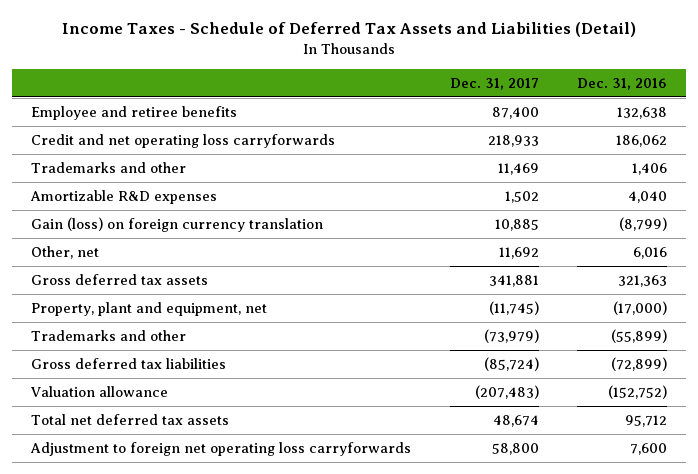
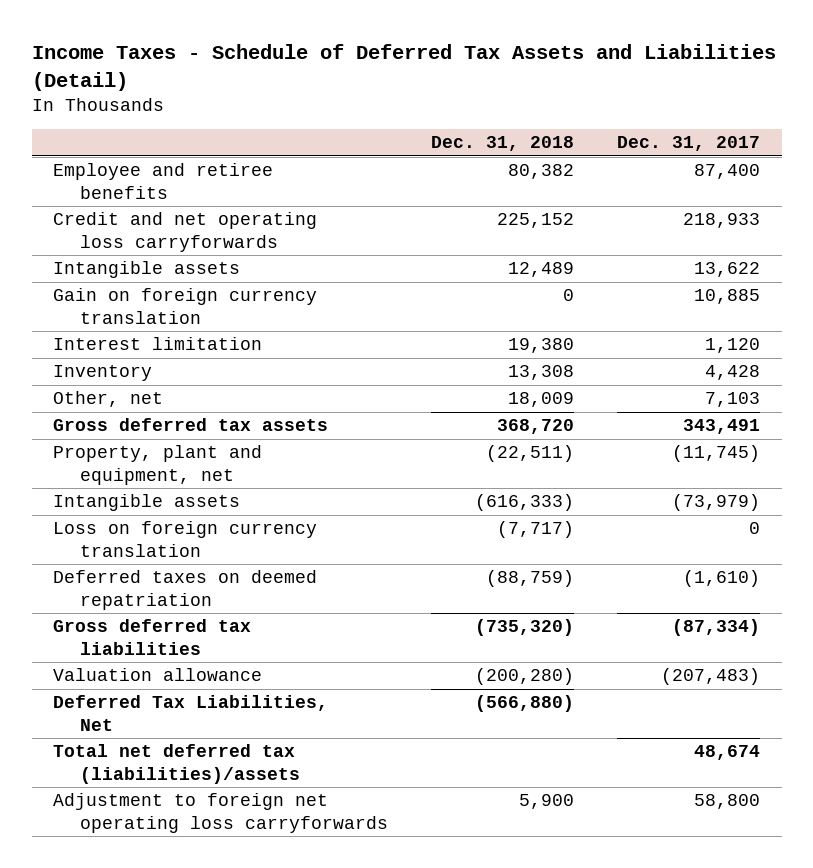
[577,77,668,90] Dec. 31, 2016 -> none
none -> [430,135,574,151] Dec. 31, 2018
[31,162,187,174] Trademarks and other -> none
[30,190,218,205] Amortizable R&D expenses -> none
none -> [53,261,241,279] Intangible assets
[31,217,324,233] Gain (loss) on foreign currency translation -> [53,288,318,324] Gain on foreign currency translation
none -> [53,337,263,351] Interest limitation
none -> [53,365,153,382] Inventory
[498,247,539,260] 11,692 -> [704,392,760,408] 7,103
[488,275,539,288] 341,881 -> [682,419,760,435] 343,491
[31,330,187,342] Trademarks and other -> [53,494,241,512] Intangible assets
none -> [53,521,318,557] Loss on foreign currency translation
none -> [53,570,318,610] Deferred taxes on deemed repatriation
[483,357,539,372] (85,724) -> [671,619,760,637] (87,334)
none -> [53,695,329,731] Deferred Tax Liabilities, Net
[31,414,230,426] Total net deferred tax assets -> [53,744,300,784] Total net deferred tax (liabilities)/assets

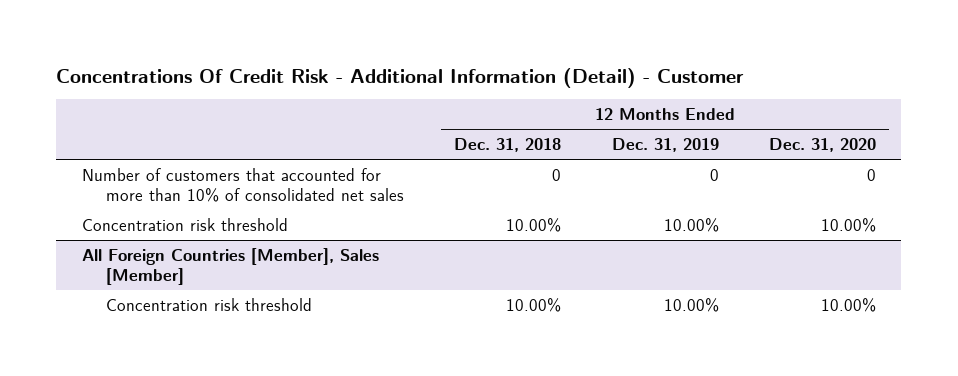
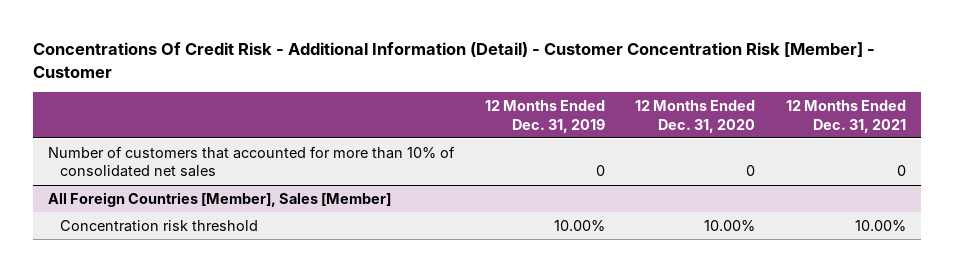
[56,67,745,88] Concentrations Of Credit Risk - Additional Information (Detail) - Customer -> [33,42,876,78] Concentrations Of Credit Risk - Additional Information (Detail) - Customer Concentration Risk [Member] - Customer
[454,138,562,153] Dec. 31, 2018 -> none
none -> [785,99,906,133] 12 Months Ended Dec. 31, 2021
[81,217,288,231] Concentration risk threshold -> none

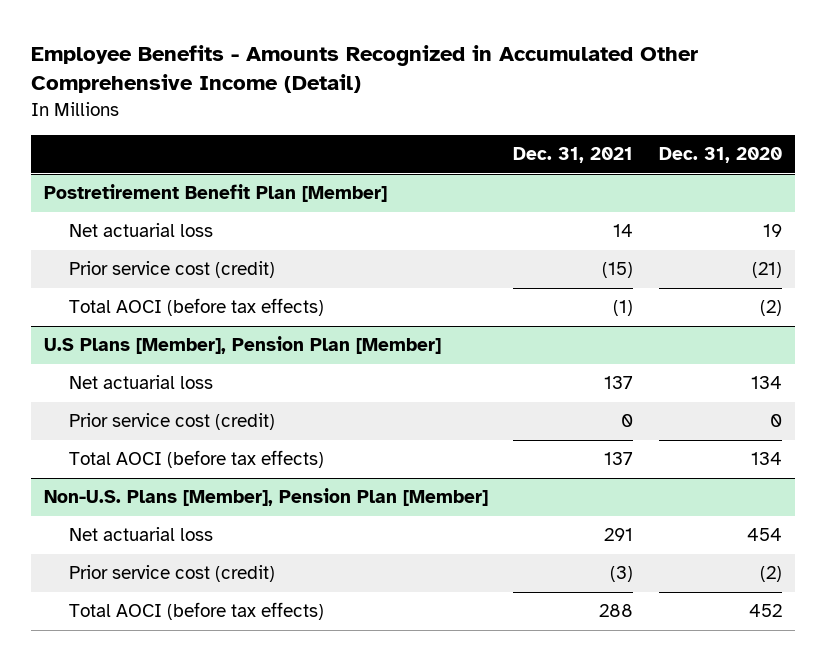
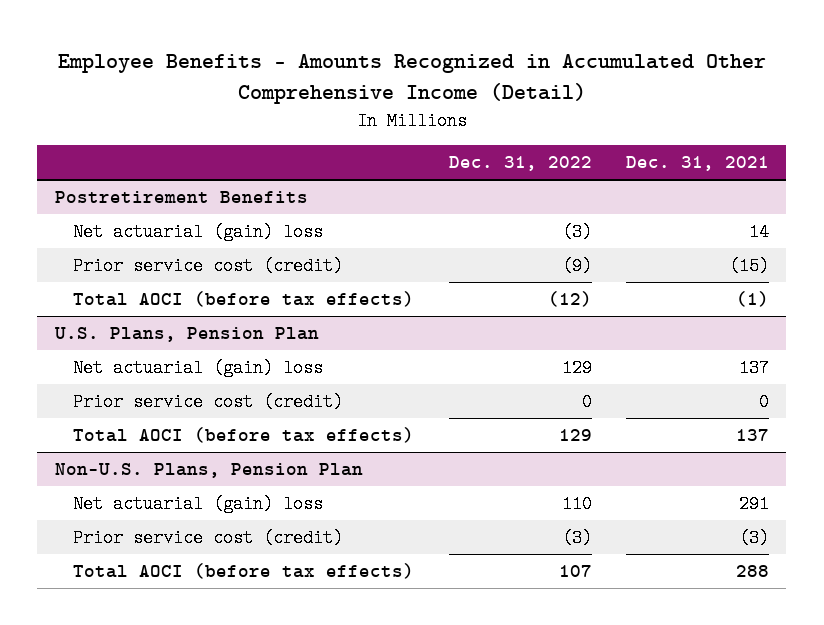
[659,147,783,164] Dec. 31, 2020 -> none
none -> [448,156,592,172] Dec. 31, 2022
[43,184,387,203] Postretirement Benefit Plan [Member] -> [54,190,308,203] Postretirement Benefits
[68,223,213,238] Net actuarial loss -> [73,222,324,241] Net actuarial (gain) loss
[43,336,441,355] U.S Plans [Member], Pension Plan [Member] -> [53,326,319,342] U.S. Plans, Pension Plan
[68,375,213,390] Net actuarial loss -> [73,358,324,377] Net actuarial (gain) loss
[43,488,488,507] Non-U.S. Plans [Member], Pension Plan [Member] -> [54,462,363,478] Non-U.S. Plans, Pension Plan
[68,527,213,542] Net actuarial loss -> [73,494,324,513] Net actuarial (gain) loss

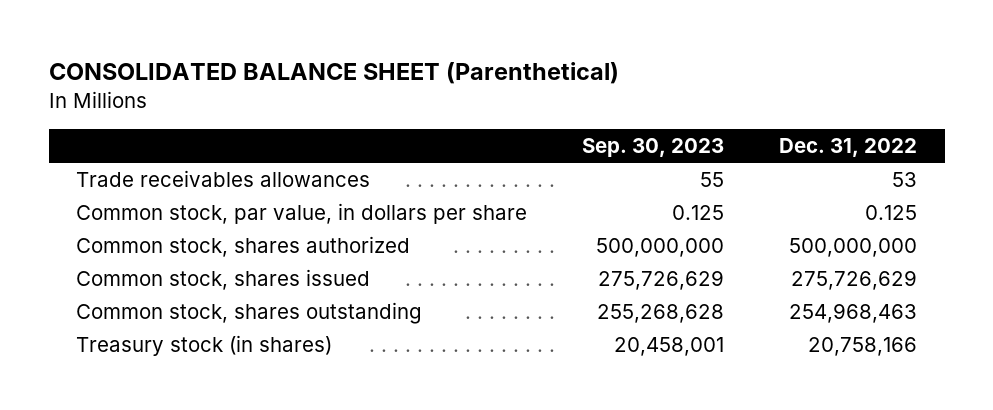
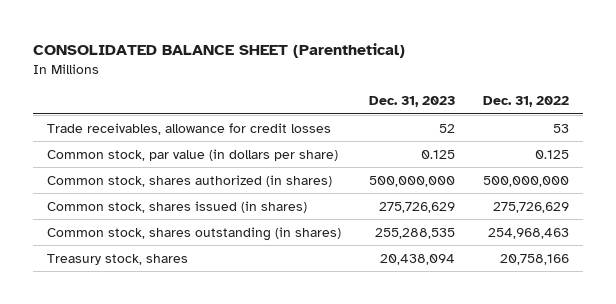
[582,137,725,157] Sep. 30, 2023 -> none
none -> [369,96,456,108] Dec. 31, 2023
[76,170,371,188] Trade receivables allowances -> none
none -> [47,122,332,135] Trade receivables, allowance for credit losses
[76,203,528,225] Common stock, par value, in dollars per share -> [47,148,339,161] Common stock, par value (in dollars per share)
[76,236,411,258] Common stock, shares authorized -> [47,174,333,187] Common stock, shares authorized (in shares)
[76,269,371,291] Common stock, shares issued -> [47,200,308,213] Common stock, shares issued (in shares)
[76,302,423,325] Common stock, shares outstanding -> [47,226,342,241] Common stock, shares outstanding (in shares)
[76,335,333,357] Treasury stock (in shares) -> [47,253,189,265] Treasury stock, shares

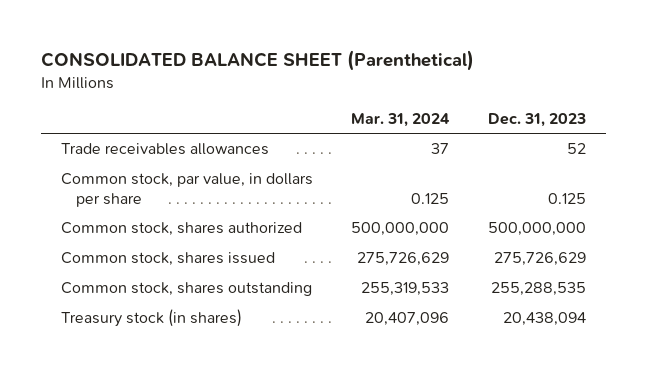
[482,96,569,108] Dec. 31, 2022 -> none
none -> [351,112,451,127] Mar. 31, 2024
[47,122,332,135] Trade receivables, allowance for credit losses -> none
none -> [60,143,269,156] Trade receivables allowances
[47,148,339,161] Common stock, par value (in dollars per share) -> [60,173,313,208] Common stock, par value, in dollars per share
[47,174,333,187] Common stock, shares authorized (in shares) -> [60,222,302,237] Common stock, shares authorized
[47,200,308,213] Common stock, shares issued (in shares) -> [60,252,275,267] Common stock, shares issued
[47,226,342,241] Common stock, shares outstanding (in shares) -> [60,282,312,297] Common stock, shares outstanding
[47,253,189,265] Treasury stock, shares -> [60,309,242,328] Treasury stock (in shares)

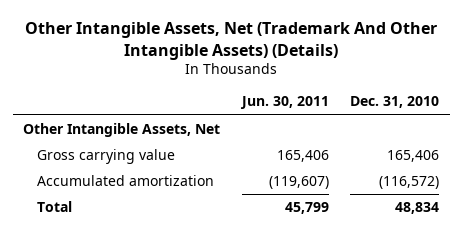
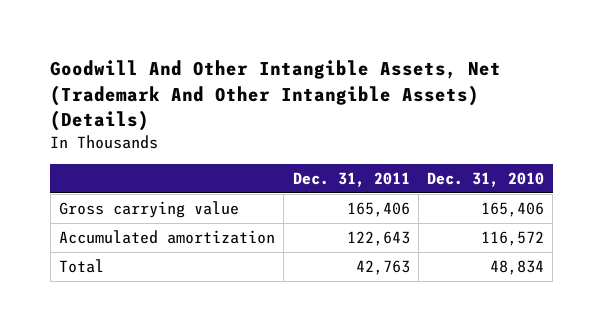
[25,22,438,60] Other Intangible Assets, Net (Trademark And Other Intangible Assets) (Details) -> [50,60,502,131] Goodwill And Other Intangible Assets, Net (Trademark And Other Intangible Assets) (Details)
[239,96,329,110] Jun. 30, 2011 -> none
none -> [292,172,410,188] Dec. 31, 2011
[23,123,221,138] Other Intangible Assets, Net -> none
[379,176,440,190] (116,572) -> [481,231,545,247] 116,572

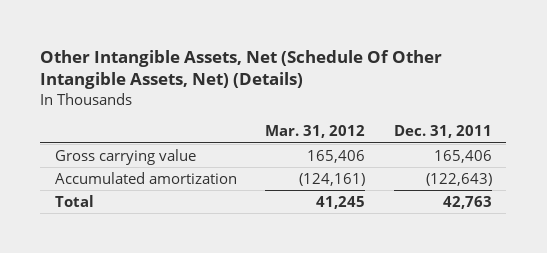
[50,60,502,131] Goodwill And Other Intangible Assets, Net (Trademark And Other Intangible Assets) (Details) -> [40,49,443,90] Other Intangible Assets, Net (Schedule Of Other Intangible Assets, Net) (Details)
[427,172,545,188] Dec. 31, 2010 -> none
none -> [265,125,366,139] Mar. 31, 2012
[346,231,410,247] 122,643 -> [425,172,492,186] (122,643)

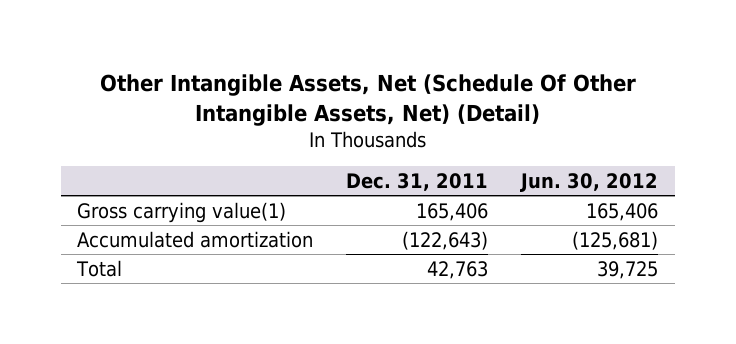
[40,49,443,90] Other Intangible Assets, Net (Schedule Of Other Intangible Assets, Net) (Details) -> [99,73,636,126] Other Intangible Assets, Net (Schedule Of Other Intangible Assets, Net) (Detail)
[265,125,366,139] Mar. 31, 2012 -> none
none -> [520,172,659,192] Jun. 30, 2012
[54,148,196,165] Gross carrying value -> [77,201,287,223] Gross carrying value(1)

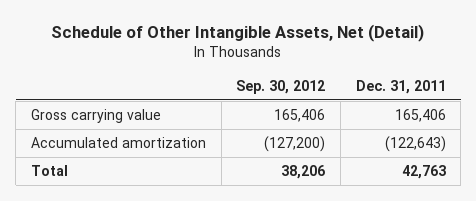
[99,73,636,126] Other Intangible Assets, Net (Schedule Of Other Intangible Assets, Net) (Detail) -> [51,23,425,42] Schedule of Other Intangible Assets, Net (Detail)
[520,172,659,192] Jun. 30, 2012 -> none
none -> [236,79,326,94] Sep. 30, 2012
[77,201,287,223] Gross carrying value(1) -> [30,109,161,124] Gross carrying value

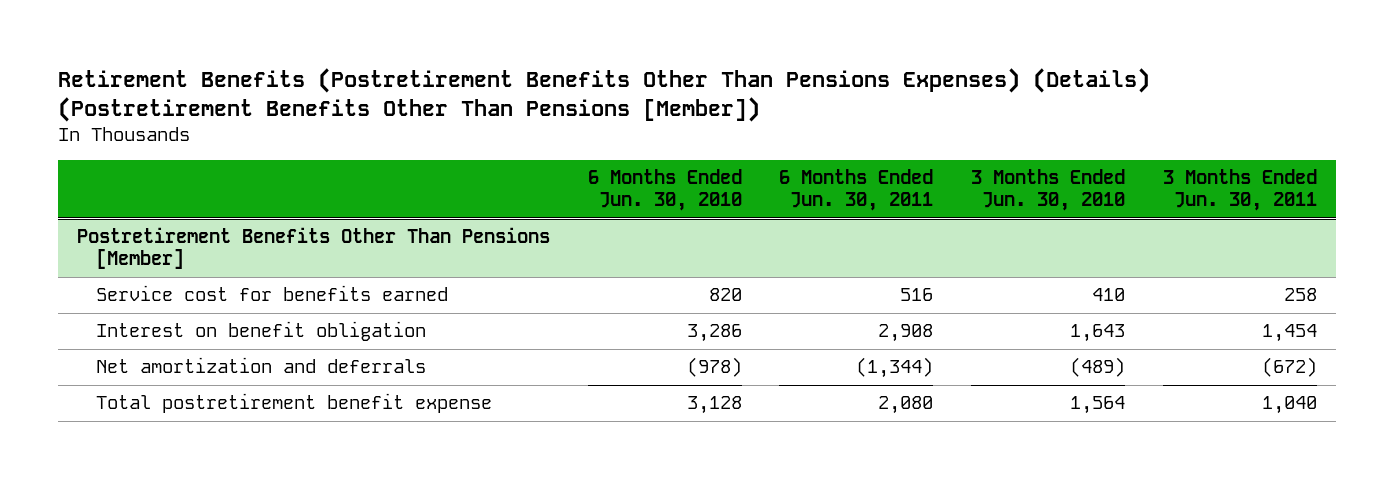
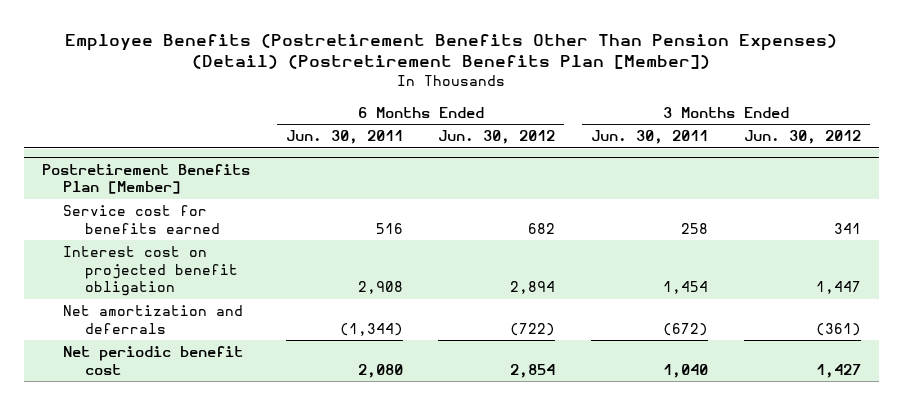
[57,68,1150,123] Retirement Benefits (Postretirement Benefits Other Than Pensions Expenses) (Details) (Postretirement Benefits Other Than Pensions [Member]) -> [65,33,838,70] Employee Benefits (Postretirement Benefits Other Than Pension Expenses) (Detail) (Postretirement Benefits Plan [Member])
[587,169,742,212] 6 Months Ended Jun. 30, 2010 -> none
[971,169,1126,212] 3 Months Ended Jun. 30, 2010 -> none
none -> [438,130,556,145] Jun. 30, 2012
none -> [743,130,861,145] Jun. 30, 2012
[76,227,550,270] Postretirement Benefits Other Than Pensions [Member] -> none
none -> [41,163,250,195] Postretirement Benefits Plan [Member]
[95,321,426,342] Interest on benefit obligation -> [63,246,238,297] Interest cost on projected benefit obligation
[95,393,492,414] Total postretirement benefit expense -> [63,346,244,375] Net periodic benefit cost

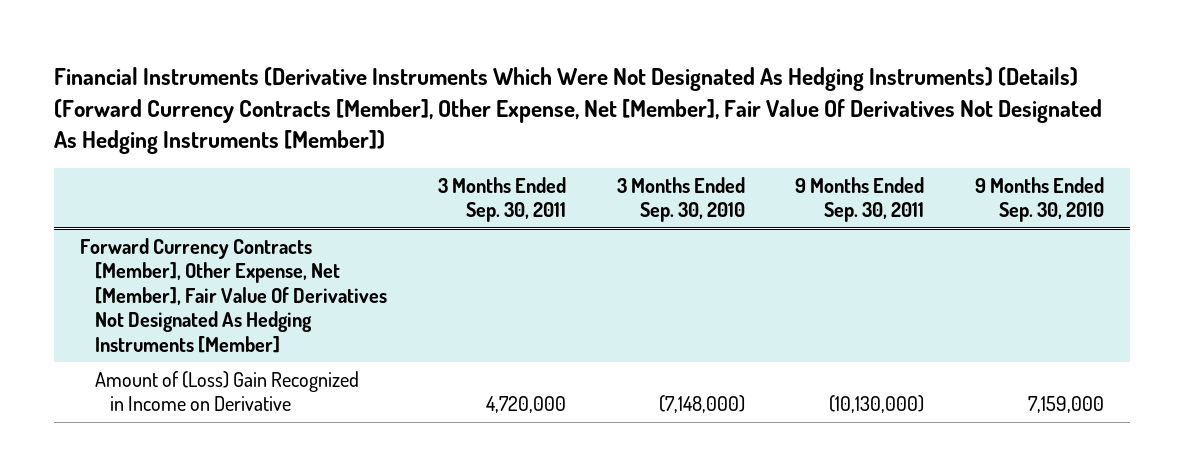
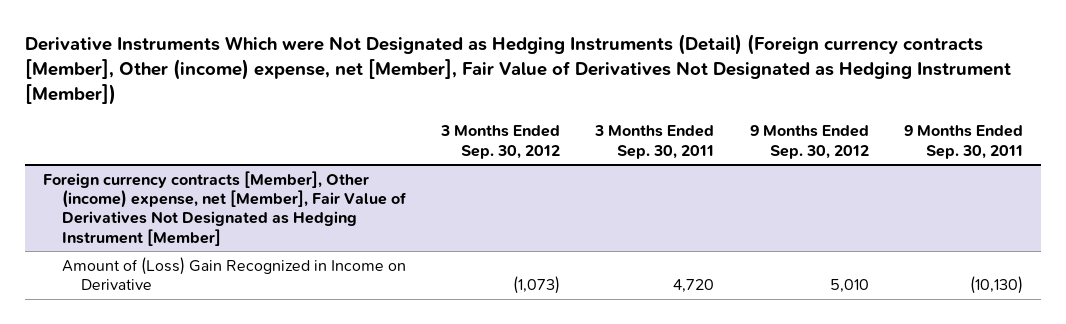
[54,67,1103,154] Financial Instruments (Derivative Instruments Which Were Not Designated As Hedging Instruments) (Details) (Forward Currency Contracts [Member], Other Expense, Net [Member], Fair Value Of Derivatives Not Designated As Hedging Instruments [Member]) -> [24,34,1011,106] Derivative Instruments Which were Not Designated as Hedging Instruments (Detail) (Foreign currency contracts [Member], Other (income) expense, net [Member], Fair Value of Derivatives Not Designated as Hedging Instrument [Member])
[616,176,745,223] 3 Months Ended Sep. 30, 2010 -> none
[975,176,1105,223] 9 Months Ended Sep. 30, 2010 -> none
none -> [440,125,561,159] 3 Months Ended Sep. 30, 2012
none -> [749,125,869,159] 9 Months Ended Sep. 30, 2012
[79,237,387,353] Forward Currency Contracts [Member], Other Expense, Net [Member], Fair Value Of Derivatives Not Designated As Hedging Instruments [Member] -> [42,170,407,246] Foreign currency contracts [Member], Other (income) expense, net [Member], Fair Value of Derivatives Not Designated as Hedging Instrument [Member]
[485,396,566,414] 4,720,000 -> [673,278,715,293] 4,720
[829,395,925,414] (10,130,000) -> [970,275,1024,294] (10,130)

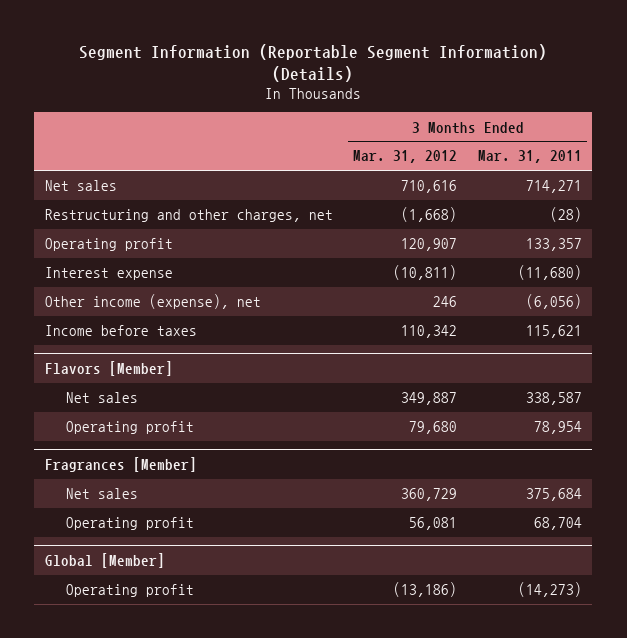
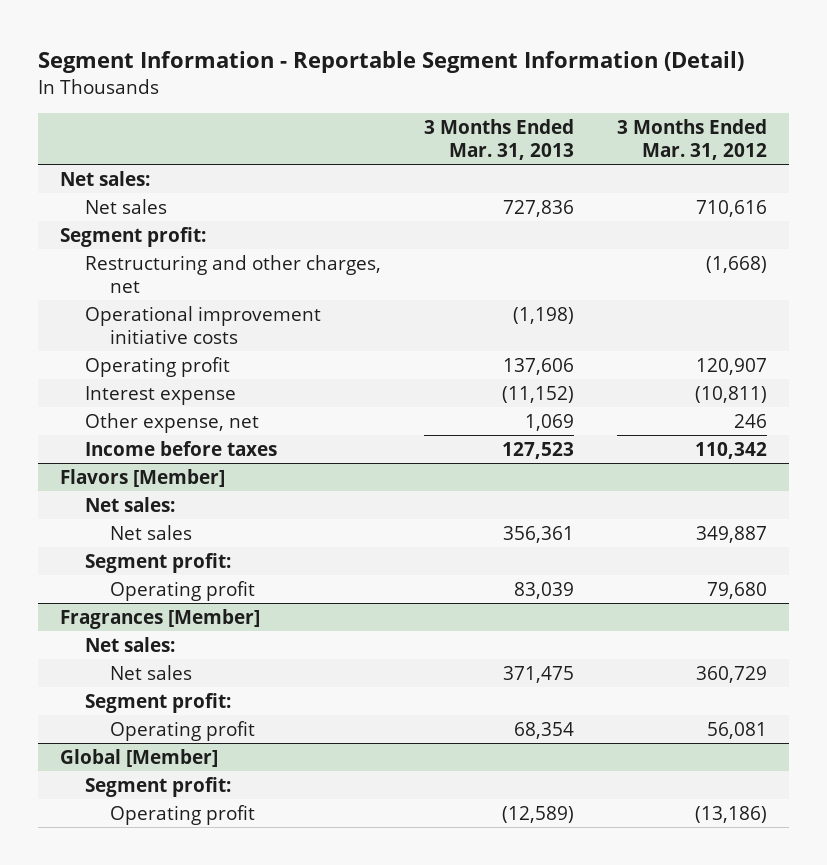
[79,43,548,82] Segment Information (Reportable Segment Information) (Details) -> [38,50,745,73] Segment Information - Reportable Segment Information (Detail)
[477,150,582,164] Mar. 31, 2011 -> none
none -> [424,118,575,160] 3 Months Ended Mar. 31, 2013
none -> [59,170,150,186] Net sales:
none -> [59,226,206,247] Segment profit:
none -> [84,305,321,345] Operational improvement initiative costs
[44,294,261,310] Other income (expense), net -> [84,412,259,433] Other expense, net
none -> [84,496,175,512] Net sales:
none -> [84,552,231,573] Segment profit:
none -> [84,636,175,652] Net sales:
none -> [84,692,231,713] Segment profit:
none -> [84,776,231,797] Segment profit:

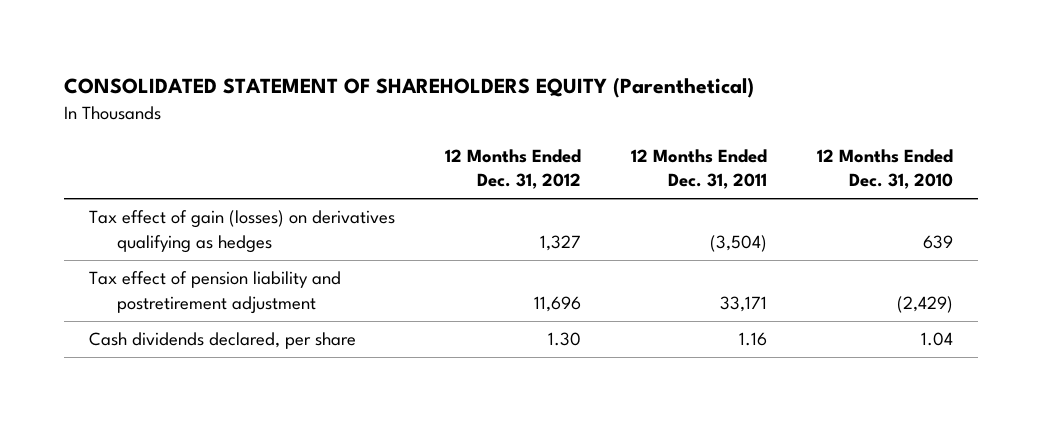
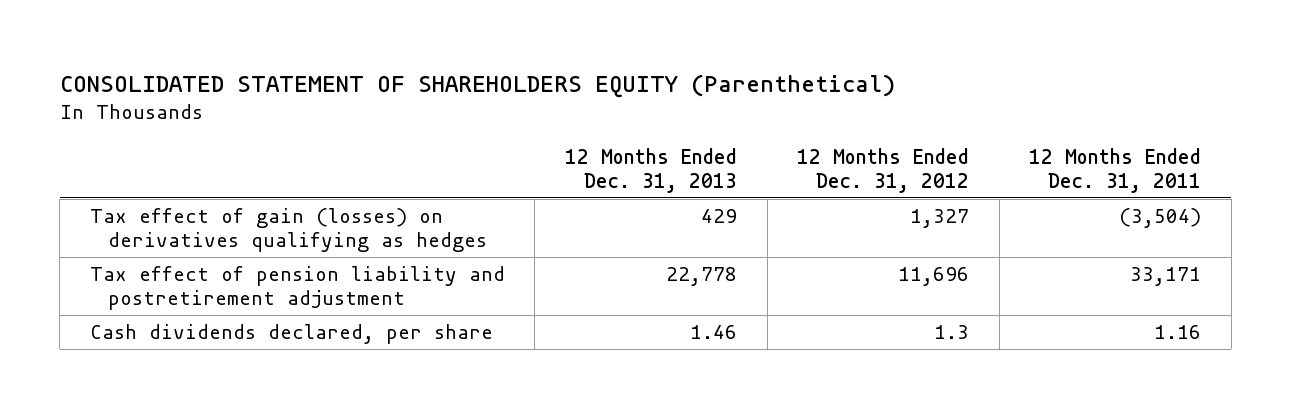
[817,148,954,190] 12 Months Ended Dec. 31, 2010 -> none
none -> [565,148,738,193] 12 Months Ended Dec. 31, 2013
[548,332,582,347] 1.30 -> [934,325,970,340] 1.3

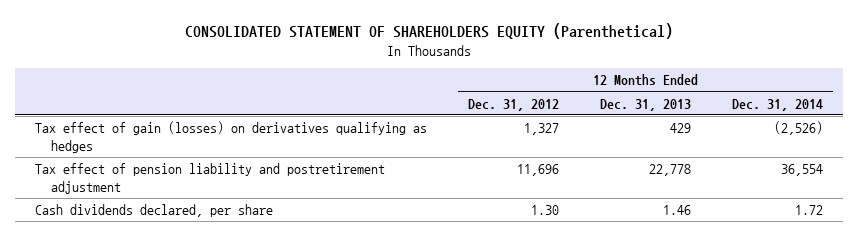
[1029,148,1202,193] 12 Months Ended Dec. 31, 2011 -> none
none -> [731,98,823,111] Dec. 31, 2014
[934,325,970,340] 1.3 -> [531,205,560,216] 1.30

